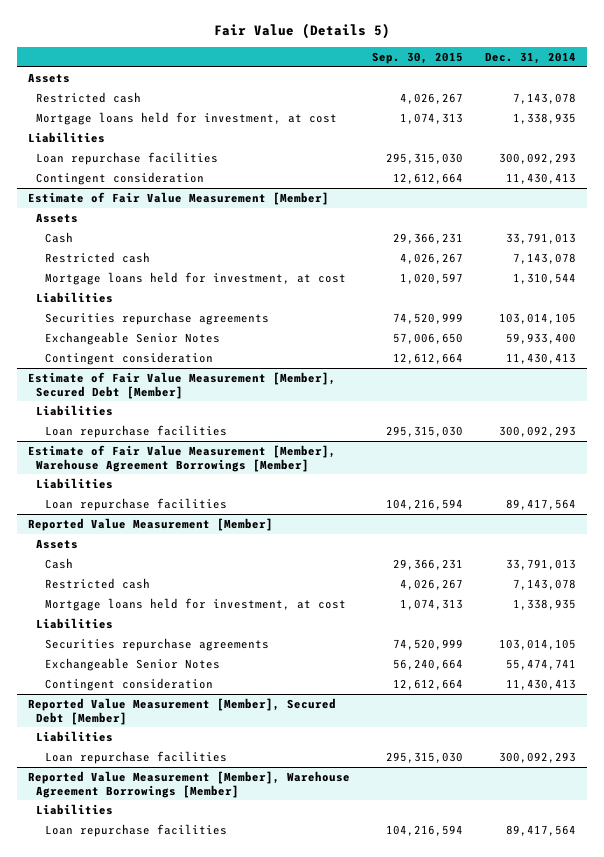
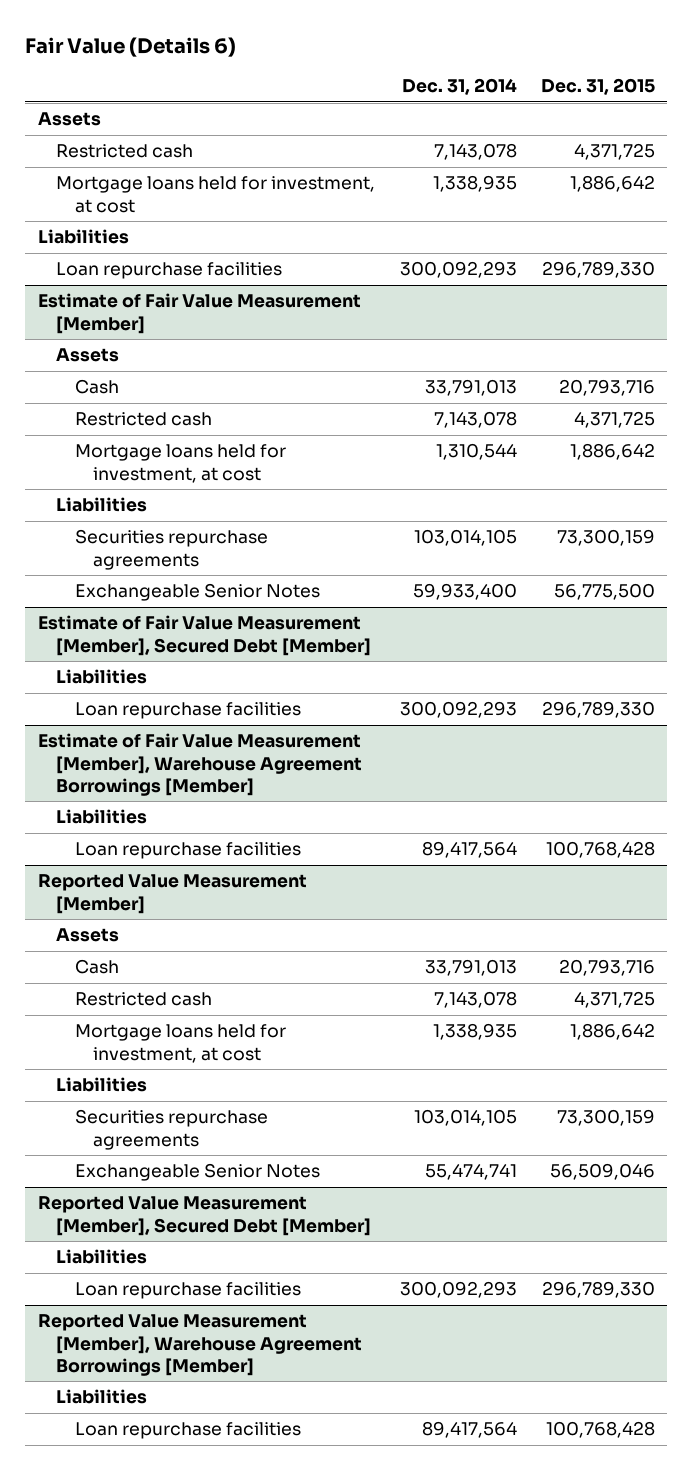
[213,23,390,40] Fair Value (Details 5) -> [25,36,237,57] Fair Value (Details 6)
[371,52,463,65] Sep. 30, 2015 -> none
none -> [541,78,656,96] Dec. 31, 2015
[36,171,205,185] Contingent consideration -> none
[44,351,213,365] Contingent consideration -> none
[44,677,213,691] Contingent consideration -> none

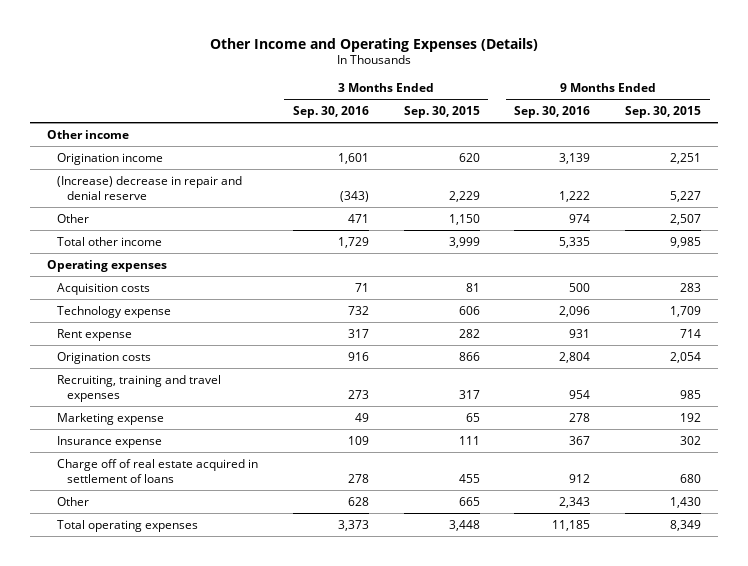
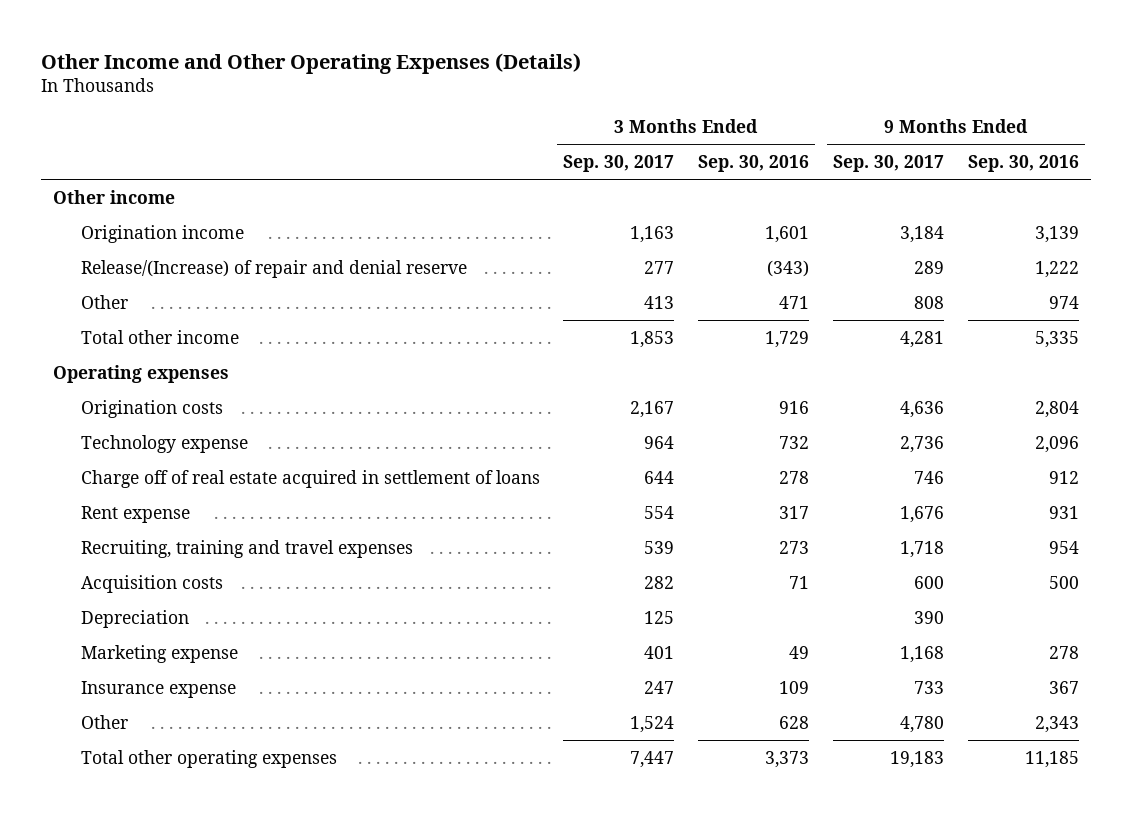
[210,37,539,52] Other Income and Operating Expenses (Details) -> [41,52,582,74] Other Income and Other Operating Expenses (Details)
[403,105,480,118] Sep. 30, 2015 -> none
[624,105,701,118] Sep. 30, 2015 -> none
none -> [563,155,675,173] Sep. 30, 2017
none -> [832,155,944,173] Sep. 30, 2017
[57,175,243,200] (Increase) decrease in repair and denial reserve -> [80,259,467,278] Release/(Increase) of repair and denial reserve
[57,351,152,364] Origination costs -> [80,399,223,418] Origination costs
[57,458,259,483] Charge off of real estate acquired in settlement of loans -> [80,469,540,488] Charge off of real estate acquired in settlement of loans
[57,282,151,295] Acquisition costs -> [80,574,223,593] Acquisition costs
none -> [80,609,189,628] Depreciation
[57,519,199,532] Total operating expenses -> [80,749,337,768] Total other operating expenses

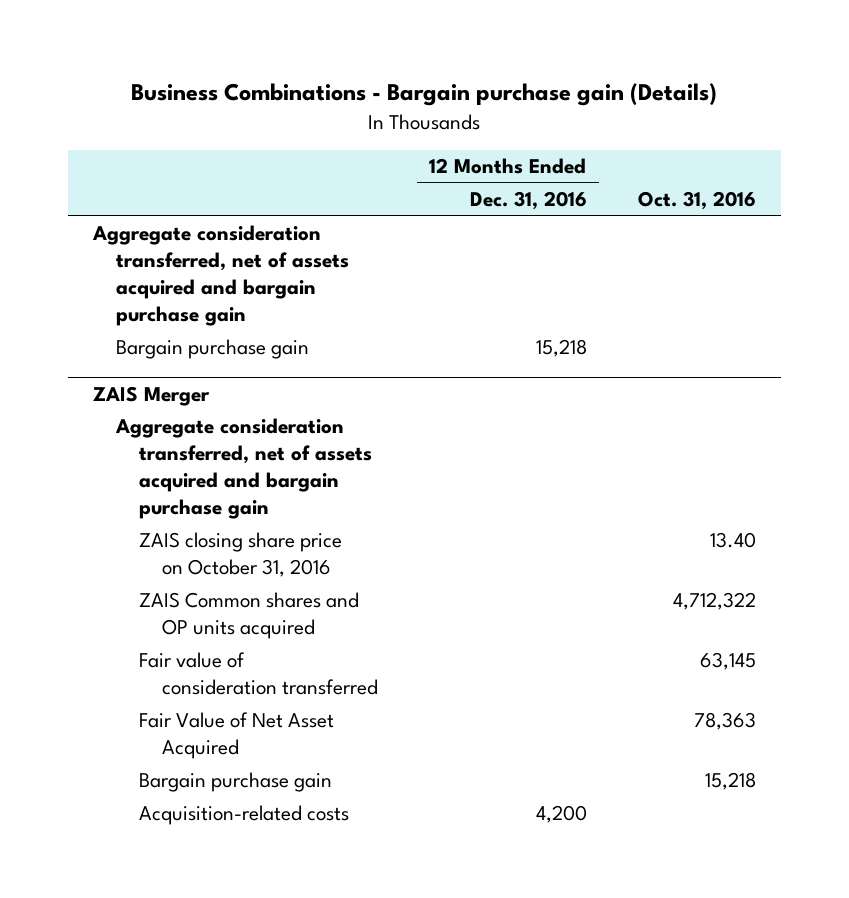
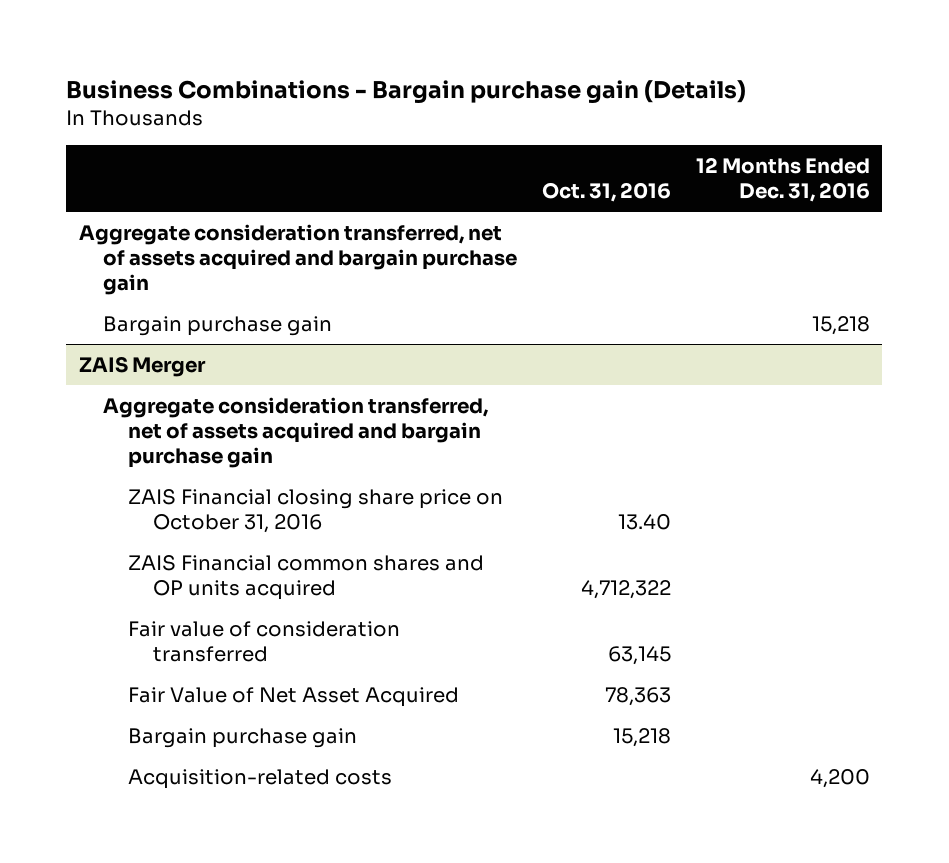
[139,532,343,578] ZAIS closing share price on October 31, 2016 -> [128,488,504,533] ZAIS Financial closing share price on October 31, 2016
[139,592,360,640] ZAIS Common shares and OP units acquired -> [128,554,485,600] ZAIS Financial common shares and OP units acquired

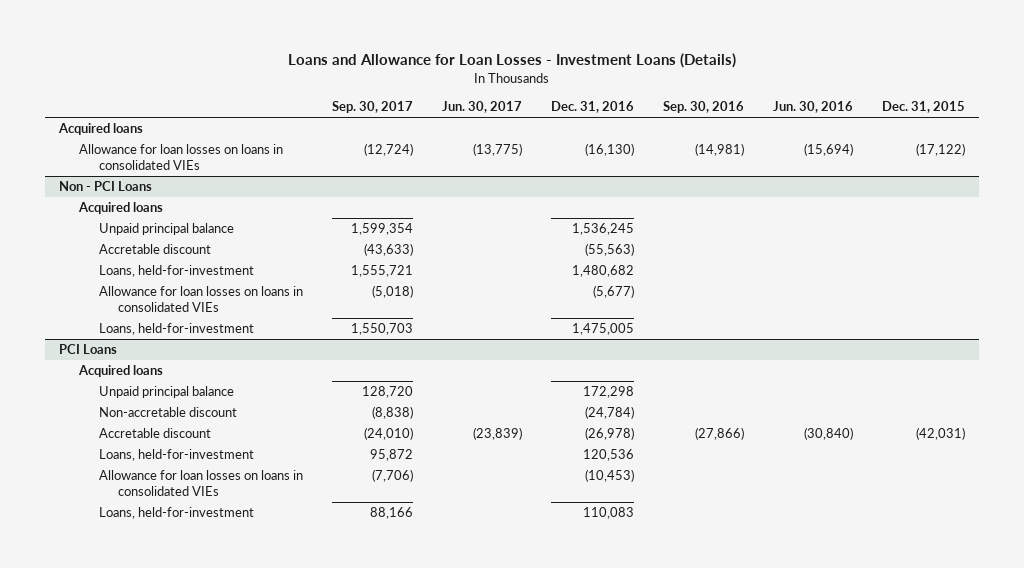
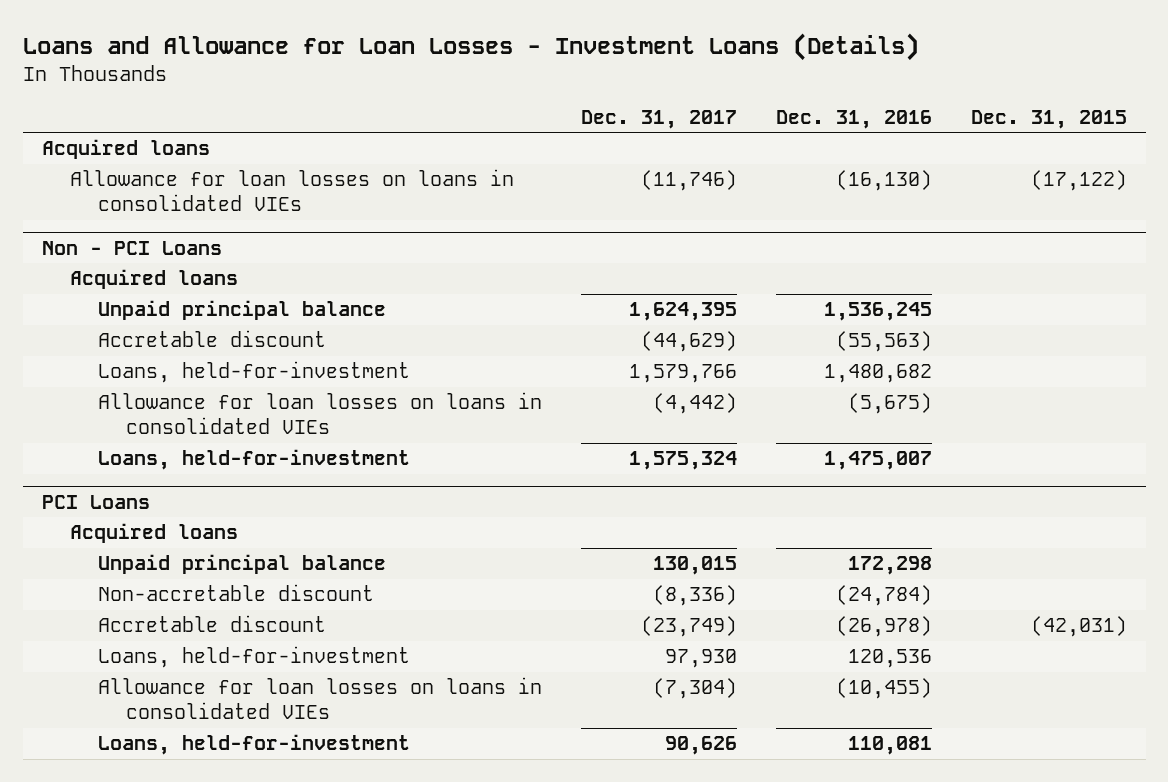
[331,101,413,114] Sep. 30, 2017 -> none
[441,101,522,114] Jun. 30, 2017 -> none
[662,101,744,114] Sep. 30, 2016 -> none
[772,101,853,114] Jun. 30, 2016 -> none
none -> [580,109,737,129] Dec. 31, 2017
[592,285,634,299] (5,677) -> [847,393,932,415] (5,675)
[571,323,634,336] 1,475,005 -> [823,451,932,471] 1,475,007
[584,469,634,483] (10,453) -> [835,678,932,700] (10,455)
[582,507,634,520] 110,083 -> [847,736,932,756] 110,081

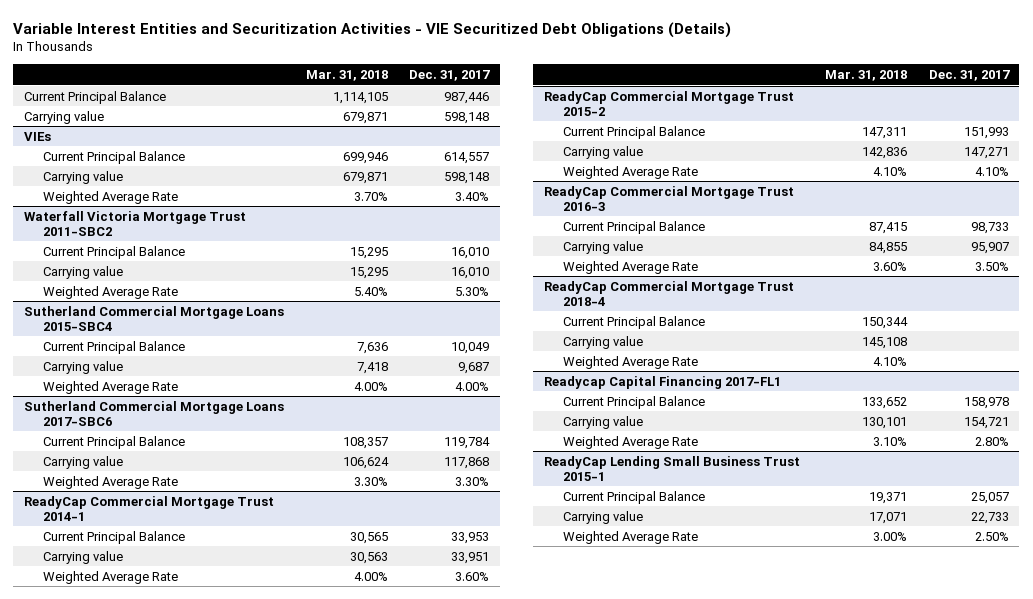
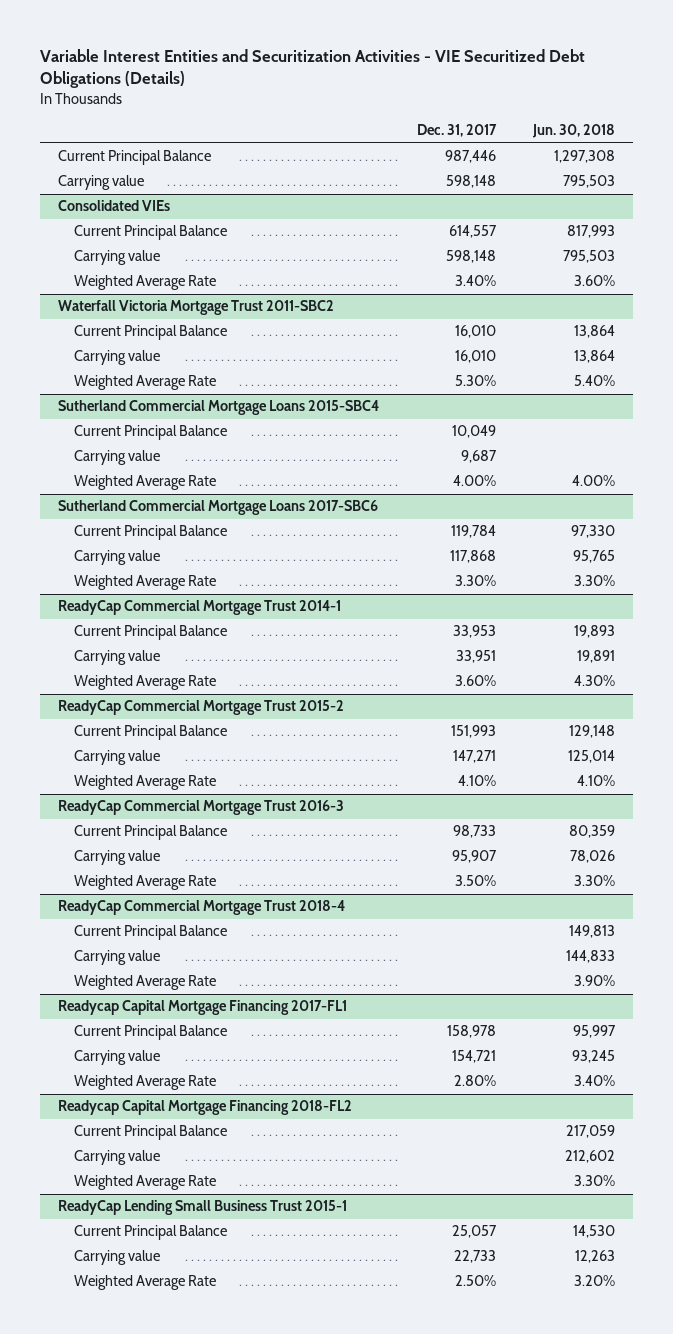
[305,70,388,82] Mar. 31, 2018 -> none
none -> [531,124,615,139] Jun. 30, 2018
[24,131,52,141] VIEs -> [58,200,171,212] Consolidated VIEs
[543,375,781,389] Readycap Capital Financing 2017-FL1 -> [58,1000,348,1016] Readycap Capital Mortgage Financing 2017-FL1
none -> [58,1100,353,1116] Readycap Capital Mortgage Financing 2018-FL2
none -> [74,1125,228,1141] Current Principal Balance
none -> [74,1150,161,1166] Carrying value
none -> [74,1175,217,1191] Weighted Average Rate

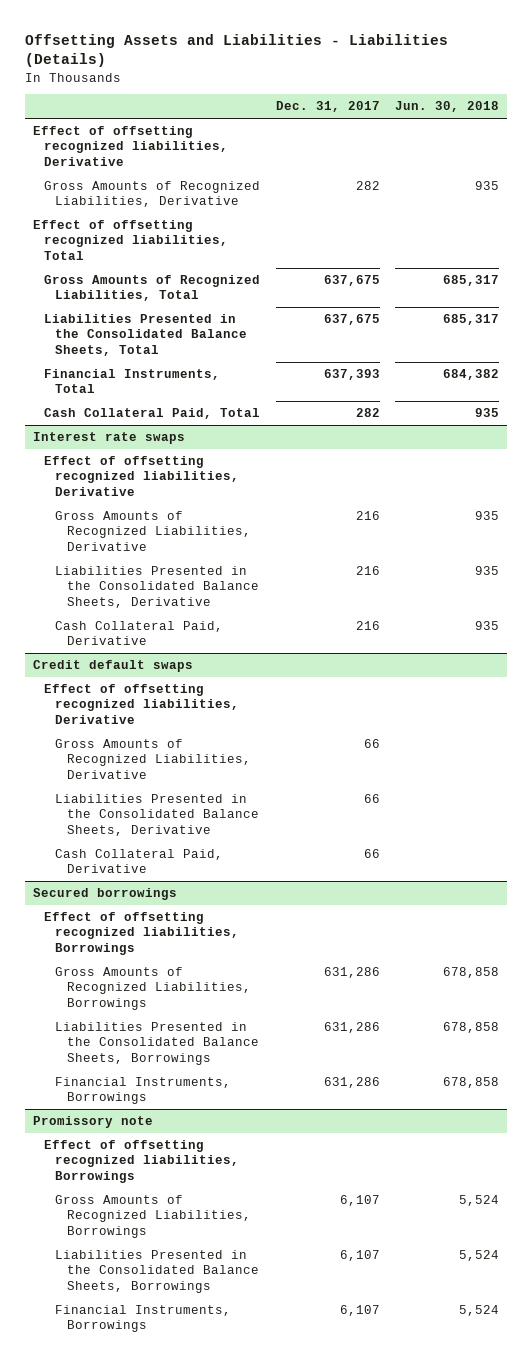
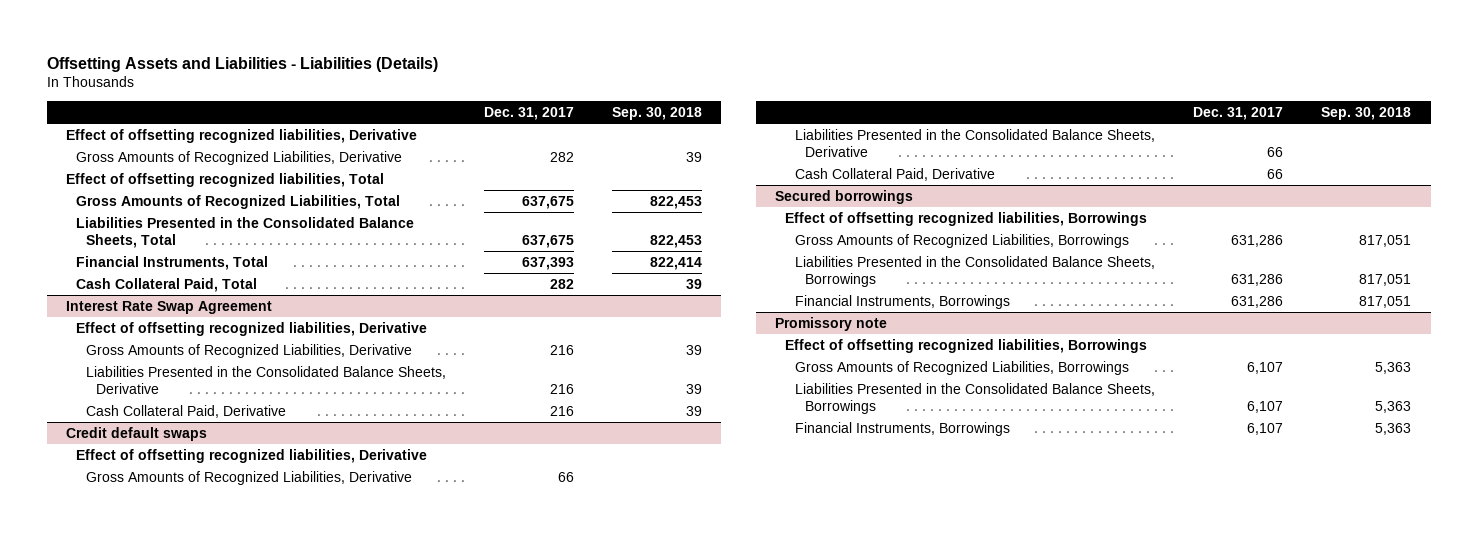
[395,101,500,113] Jun. 30, 2018 -> none
none -> [612,107,703,121] Sep. 30, 2018
[32,432,185,445] Interest rate swaps -> [65,300,272,314] Interest Rate Swap Agreement

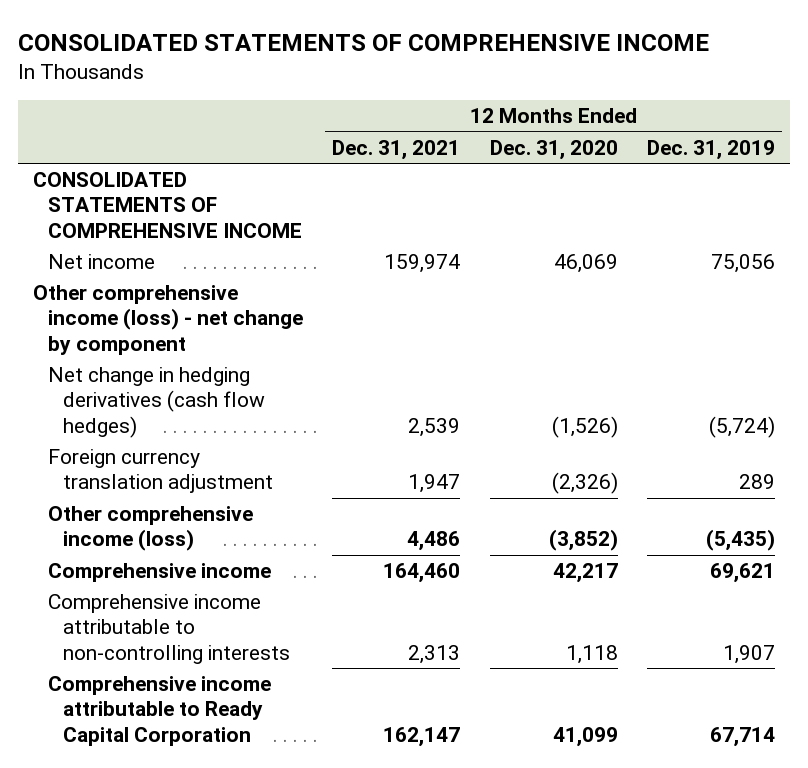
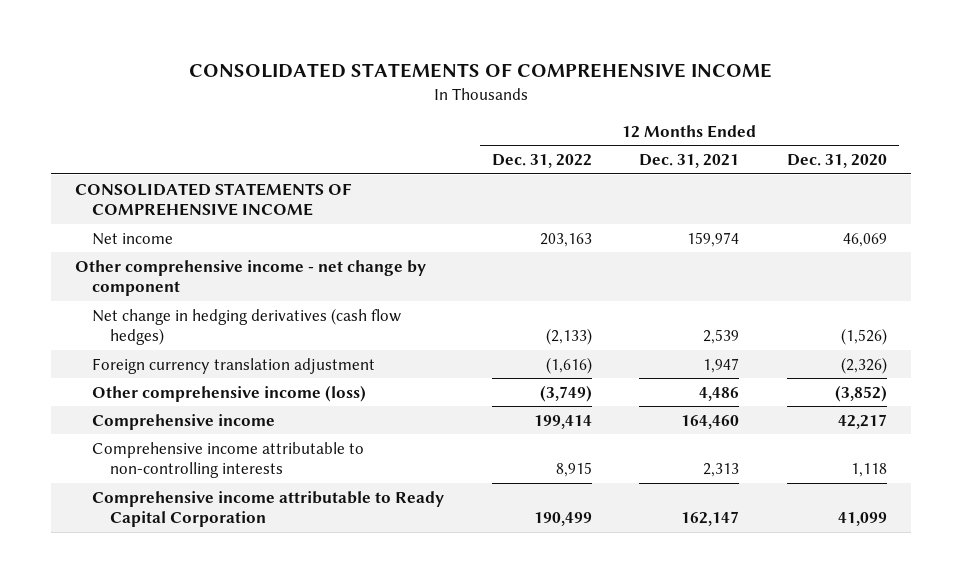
[647,139,776,160] Dec. 31, 2019 -> none
none -> [491,154,592,169] Dec. 31, 2022
[32,285,303,355] Other comprehensive income (loss) - net change by component -> [74,259,426,296] Other comprehensive income - net change by component

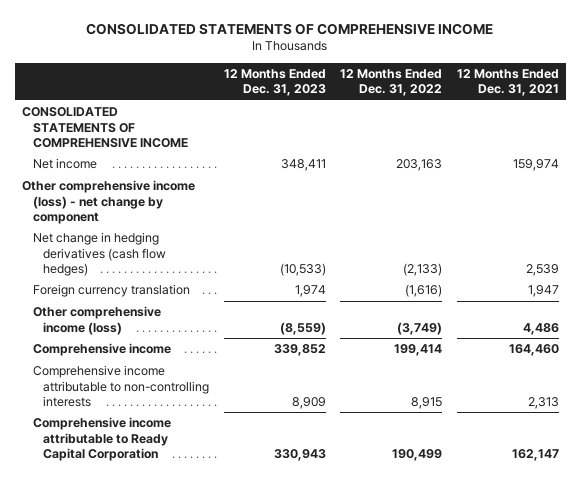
[786,154,887,169] Dec. 31, 2020 -> none
none -> [223,68,326,97] 12 Months Ended Dec. 31, 2023
[74,259,426,296] Other comprehensive income - net change by component -> [21,180,195,224] Other comprehensive income (loss) - net change by component
[92,357,376,374] Foreign currency translation adjustment -> [32,284,190,298] Foreign currency translation

